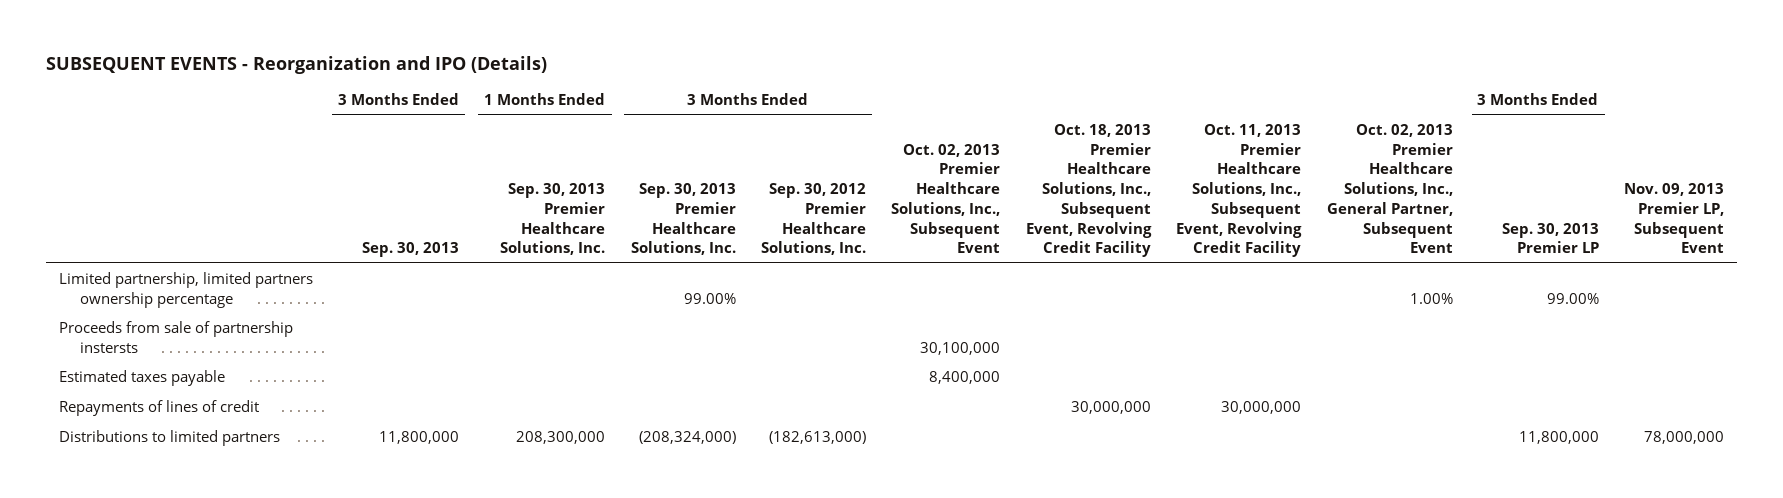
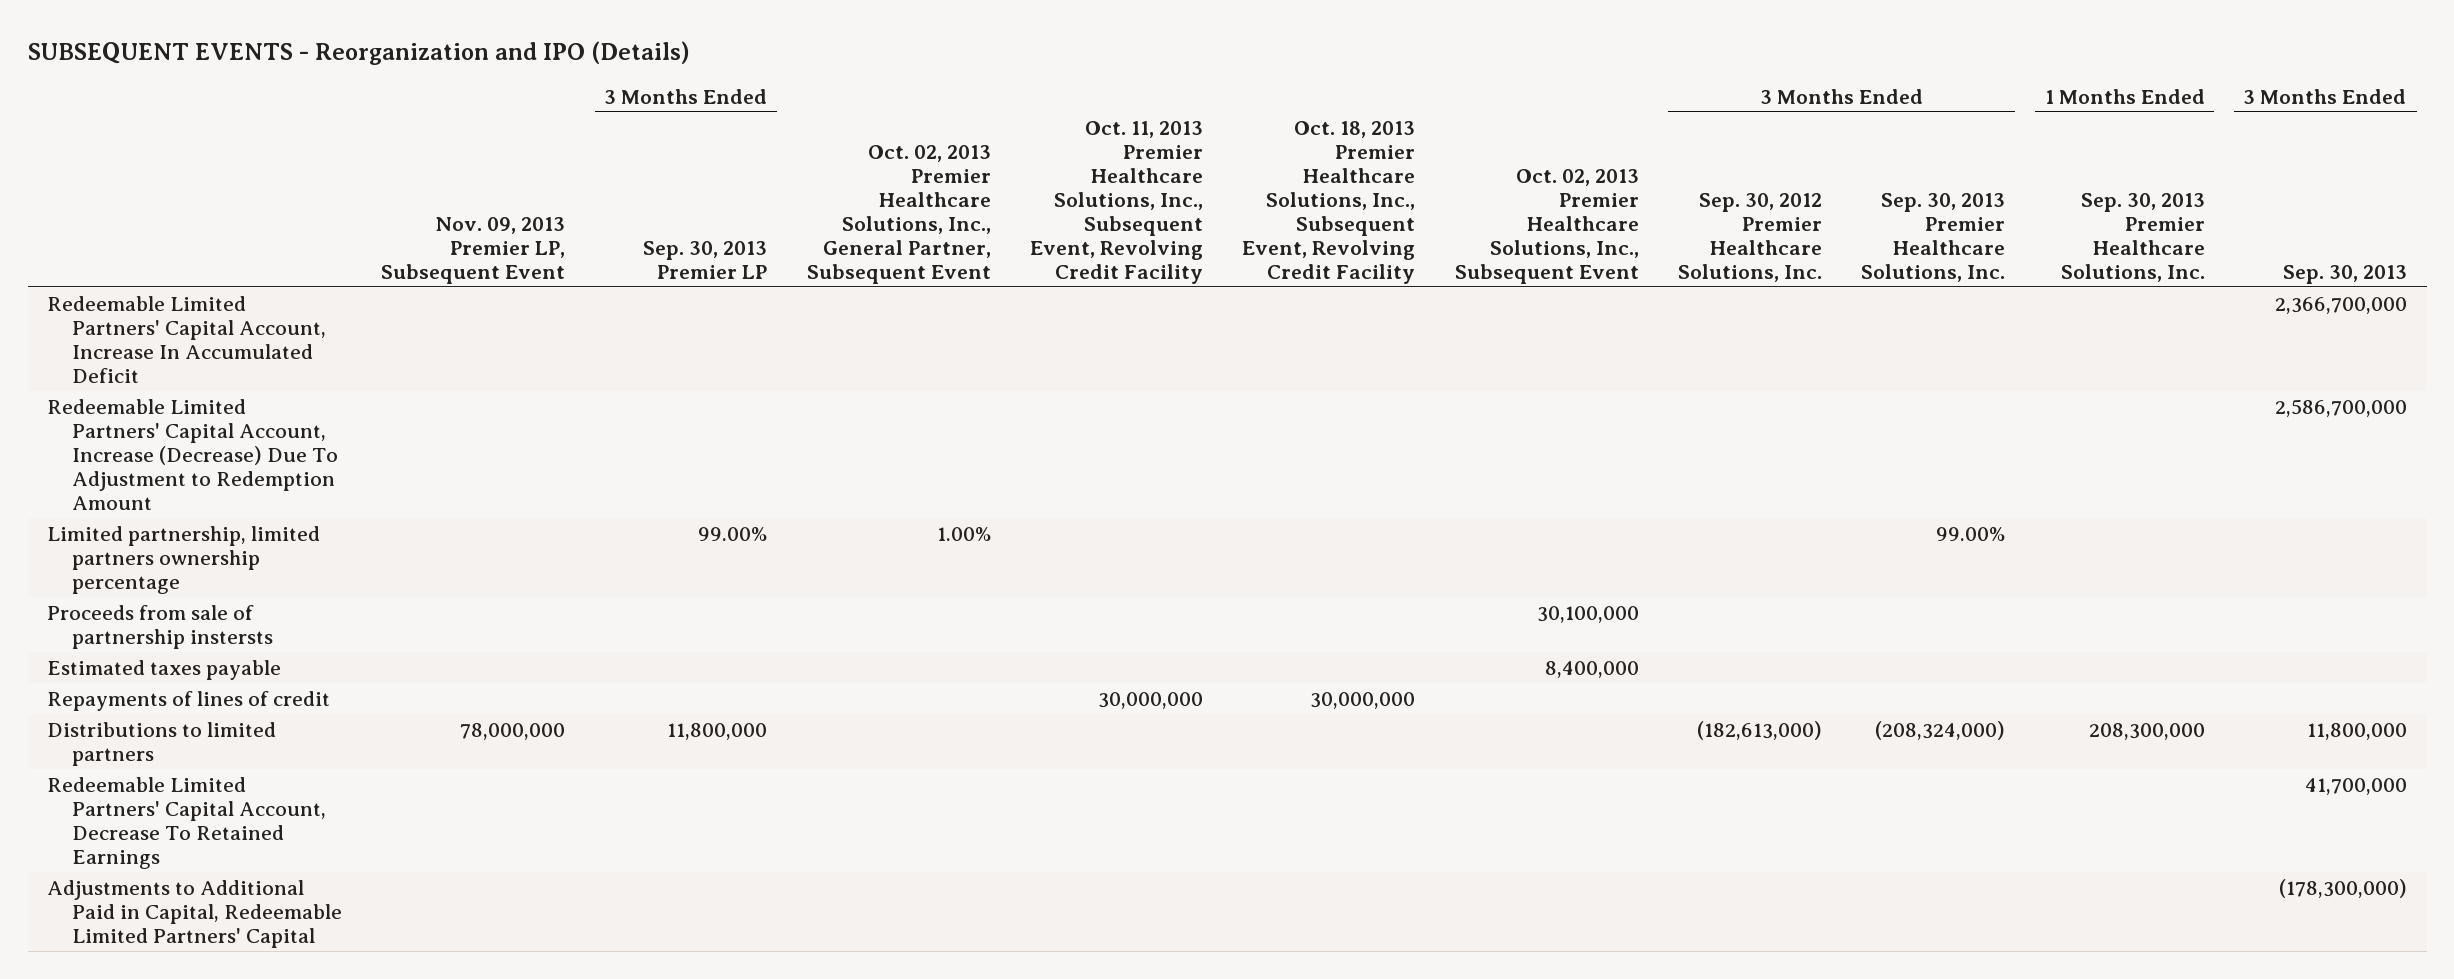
none -> [47,295,326,383] Redeemable Limited Partners' Capital Account, Increase In Accumulated Deficit
none -> [47,398,338,510] Redeemable Limited Partners' Capital Account, Increase (Decrease) Due To Adjustment to Redemption Amount
none -> [47,776,326,869] Redeemable Limited Partners' Capital Account, Decrease To Retained Earnings
none -> [47,879,342,948] Adjustments to Additional Paid in Capital, Redeemable Limited Partners' Capital

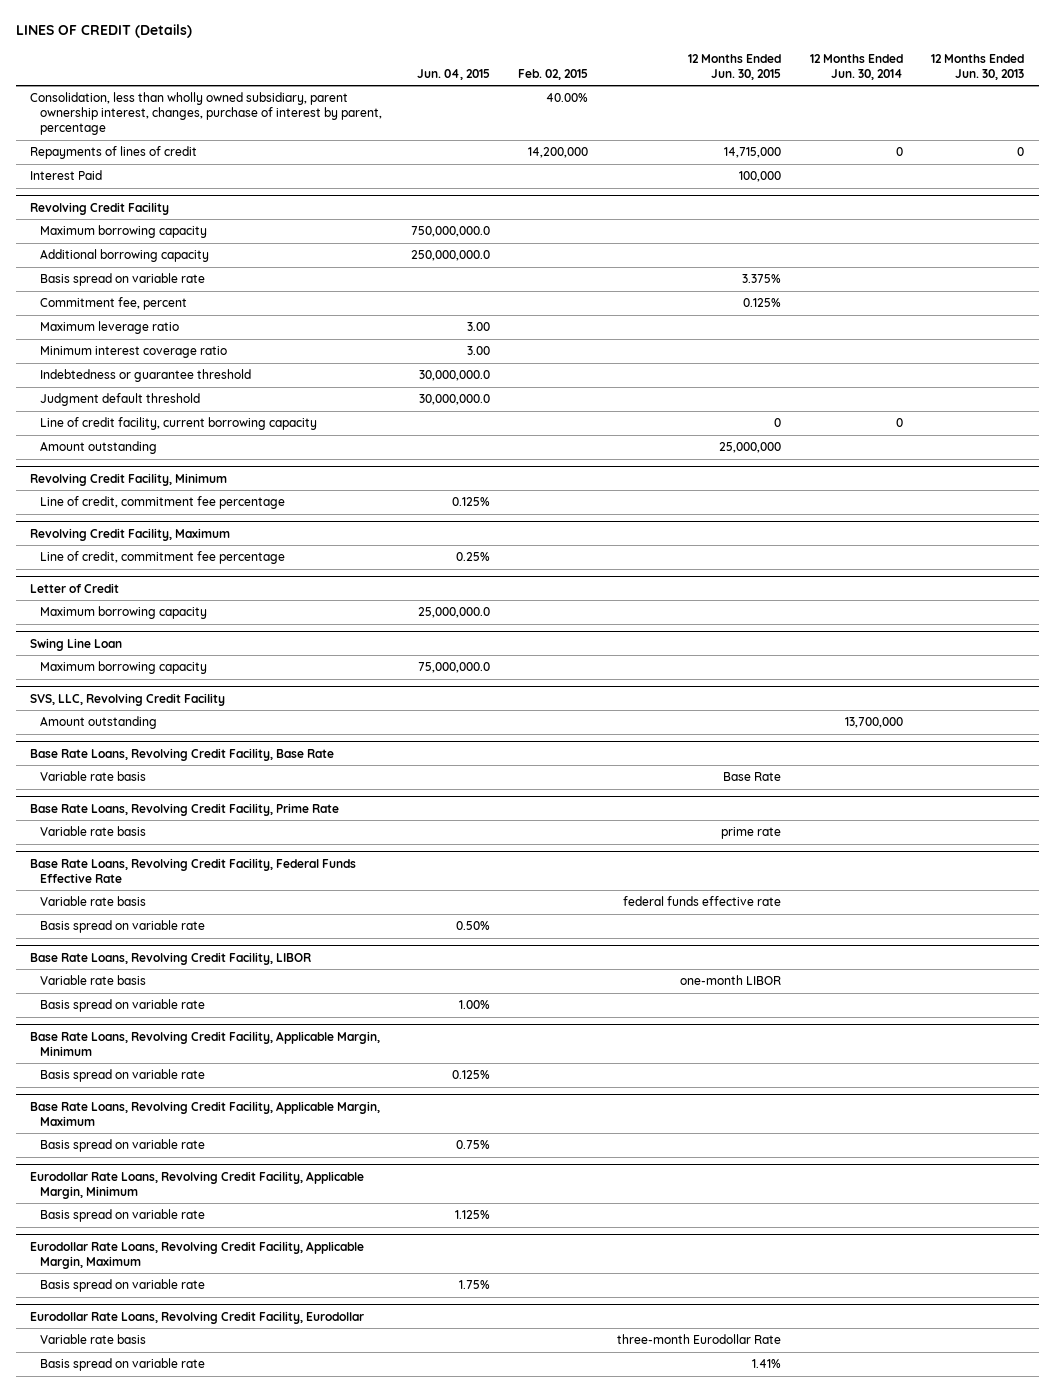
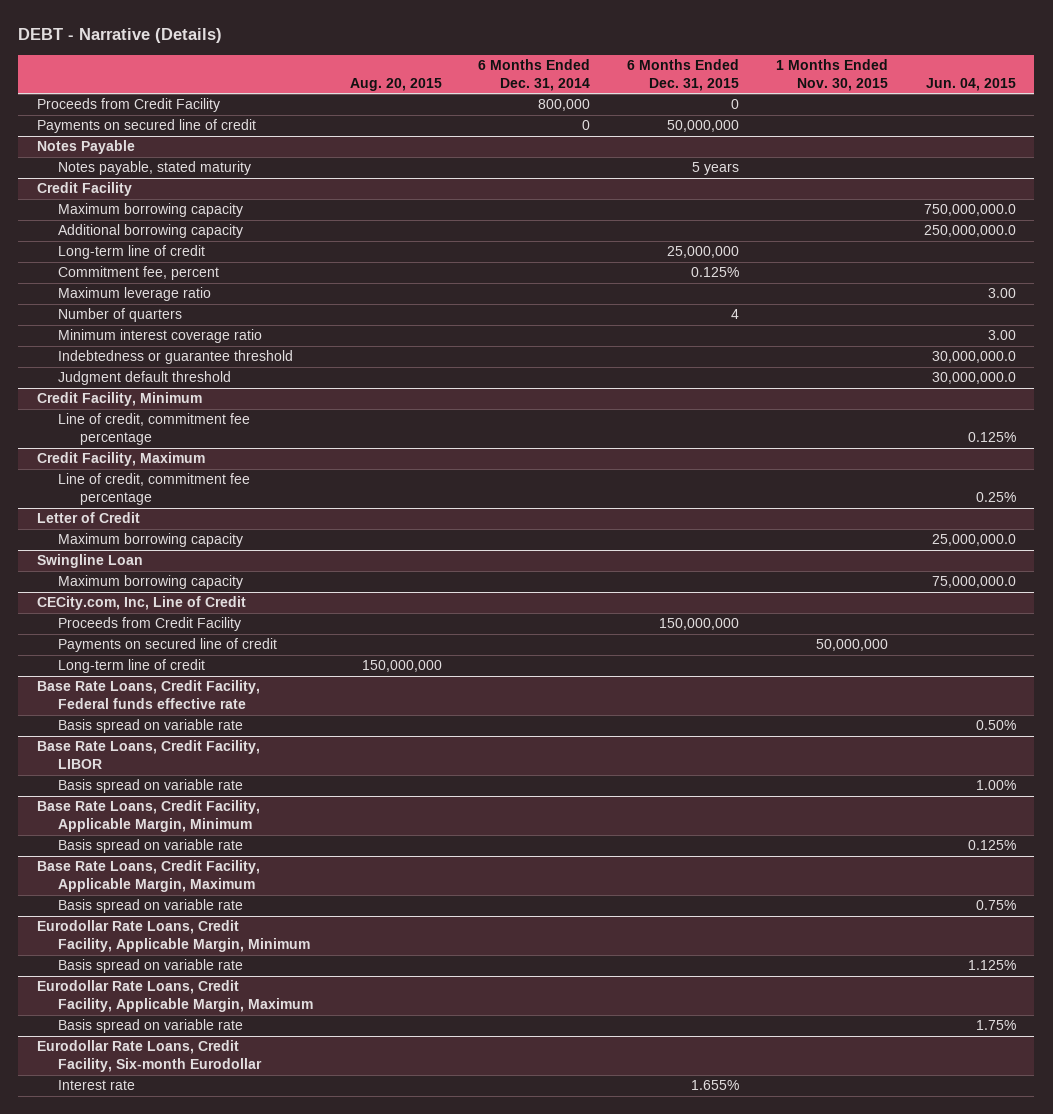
[15,23,192,38] LINES OF CREDIT (Details) -> [18,28,223,44] DEBT - Narrative (Details)
[518,68,589,80] Feb. 02, 2015 -> none
[688,53,782,80] 12 Months Ended Jun. 30, 2015 -> none
[809,53,903,80] 12 Months Ended Jun. 30, 2014 -> none
[931,53,1025,80] 12 Months Ended Jun. 30, 2013 -> none
none -> [349,77,442,91] Aug. 20, 2015
none -> [478,59,591,91] 6 Months Ended Dec. 31, 2014
none -> [626,59,739,91] 6 Months Ended Dec. 31, 2015
none -> [775,59,888,91] 1 Months Ended Nov. 30, 2015
[30,92,383,136] Consolidation, less than wholly owned subsidiary, parent ownership interest, changes, purchase of interest by parent, percentage -> none
[30,146,198,160] Repayments of lines of credit -> none
[30,170,103,181] Interest Paid -> none
none -> [36,98,220,113] Proceeds from Credit Facility
none -> [36,119,256,134] Payments on secured line of credit
none -> [36,140,135,155] Notes Payable
none -> [58,161,252,176] Notes payable, stated maturity
[30,201,170,215] Revolving Credit Facility -> [36,182,132,197] Credit Facility
[40,273,206,287] Basis spread on variable rate -> none
none -> [58,245,206,260] Long-term line of credit
none -> [58,308,183,323] Number of quarters
[40,417,318,431] Line of credit facility, current borrowing capacity -> none
[40,441,158,455] Amount outstanding -> none
[30,472,228,486] Revolving Credit Facility, Minimum -> [36,392,202,407] Credit Facility, Minimum
[30,527,231,541] Revolving Credit Facility, Maximum -> [36,452,205,467] Credit Facility, Maximum
[30,637,123,651] Swing Line Loan -> [36,554,143,569] Swingline Loan
[30,692,226,706] SVS, LLC, Revolving Credit Facility -> none
[40,716,158,730] Amount outstanding -> none
[30,747,335,761] Base Rate Loans, Revolving Credit Facility, Base Rate -> none
[40,771,147,782] Variable rate basis -> none
[30,802,340,816] Base Rate Loans, Revolving Credit Facility, Prime Rate -> none
[40,826,147,837] Variable rate basis -> none
[40,896,147,907] Variable rate basis -> none
none -> [36,596,246,611] CECity.com, Inc, Line of Credit
none -> [58,617,242,632] Proceeds from Credit Facility
none -> [58,638,278,653] Payments on secured line of credit
none -> [58,659,206,674] Long-term line of credit
[30,857,357,883] Base Rate Loans, Revolving Credit Facility, Federal Funds Effective Rate -> [36,680,260,710] Base Rate Loans, Credit Facility, Federal funds effective rate
[40,975,147,986] Variable rate basis -> none
[30,951,312,965] Base Rate Loans, Revolving Credit Facility, LIBOR -> [36,740,260,770] Base Rate Loans, Credit Facility, LIBOR
[30,1030,381,1056] Base Rate Loans, Revolving Credit Facility, Applicable Margin, Minimum -> [36,800,260,833] Base Rate Loans, Credit Facility, Applicable Margin, Minimum
[30,1100,381,1126] Base Rate Loans, Revolving Credit Facility, Applicable Margin, Maximum -> [36,860,260,893] Base Rate Loans, Credit Facility, Applicable Margin, Maximum
[30,1170,365,1199] Eurodollar Rate Loans, Revolving Credit Facility, Applicable Margin, Minimum -> [36,920,311,953] Eurodollar Rate Loans, Credit Facility, Applicable Margin, Minimum
[30,1240,365,1269] Eurodollar Rate Loans, Revolving Credit Facility, Applicable Margin, Maximum -> [36,980,314,1013] Eurodollar Rate Loans, Credit Facility, Applicable Margin, Maximum
[40,1334,147,1345] Variable rate basis -> none
[40,1358,206,1372] Basis spread on variable rate -> none
[30,1310,365,1324] Eurodollar Rate Loans, Revolving Credit Facility, Eurodollar -> [36,1040,263,1073] Eurodollar Rate Loans, Credit Facility, Six-month Eurodollar
none -> [58,1080,136,1091] Interest rate

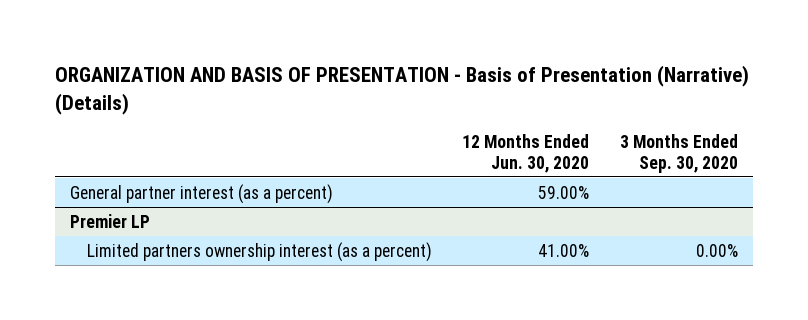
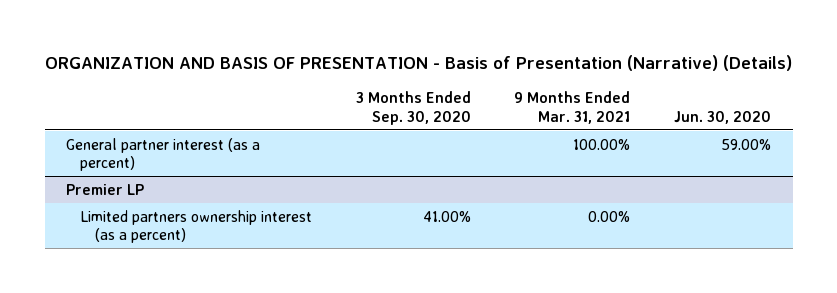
[462,133,590,173] 12 Months Ended Jun. 30, 2020 -> none
none -> [514,90,631,124] 9 Months Ended Mar. 31, 2021
none -> [673,110,771,124] Jun. 30, 2020
[695,243,738,257] 0.00% -> [422,210,471,222] 41.00%

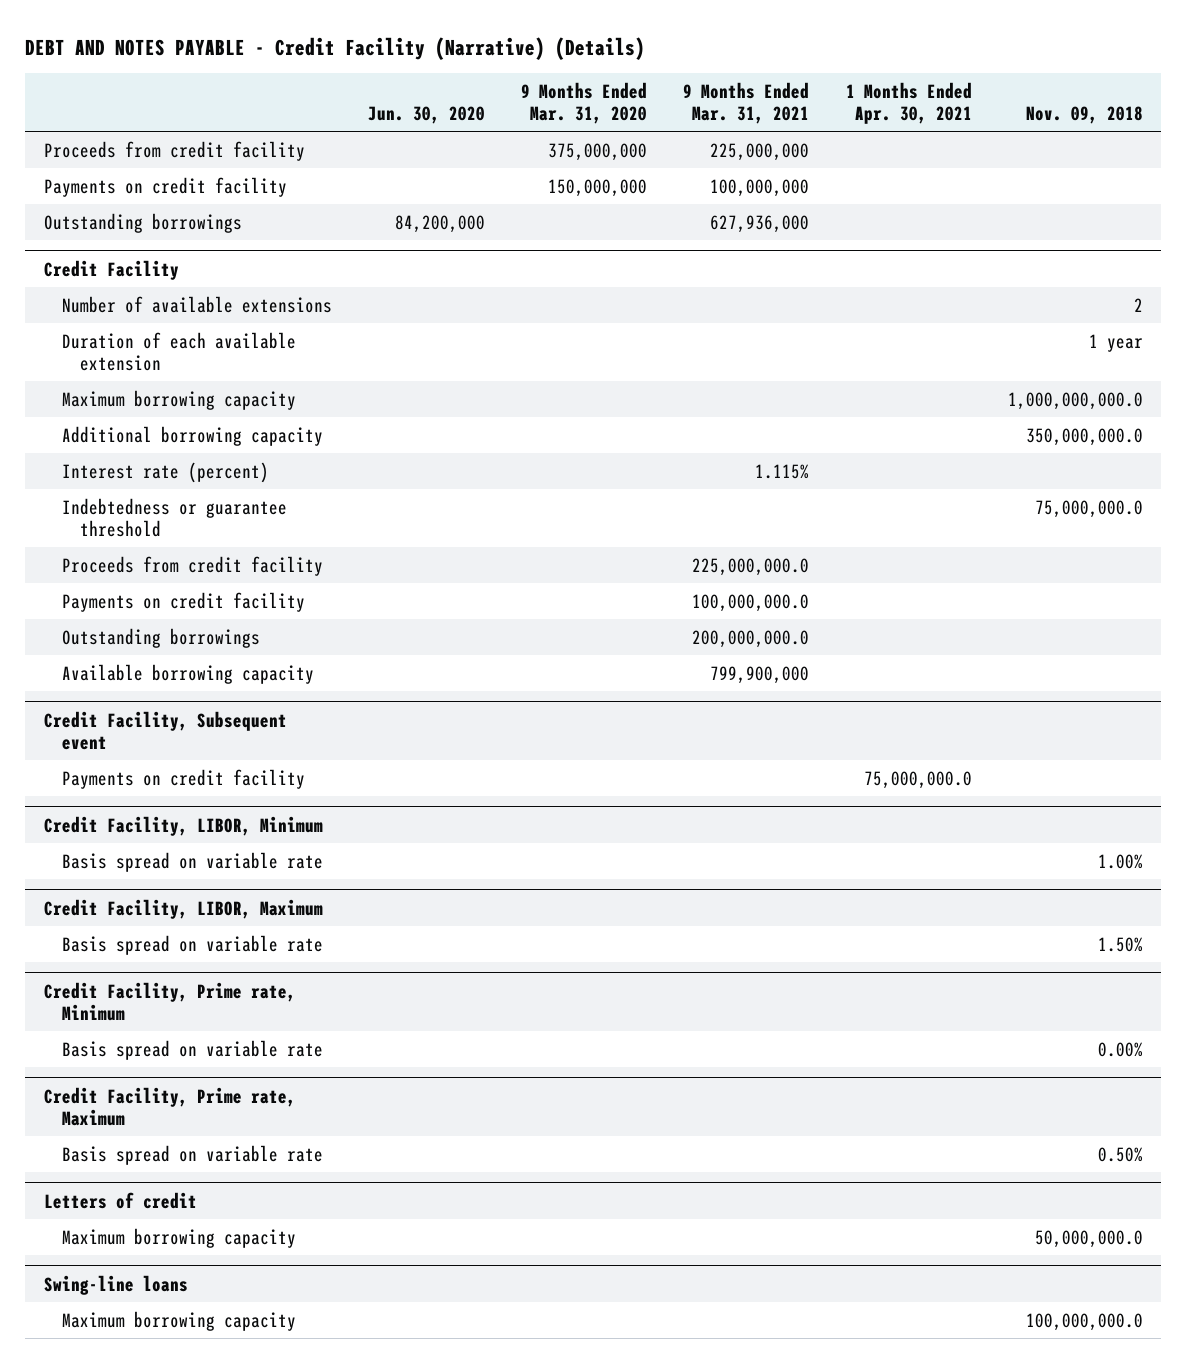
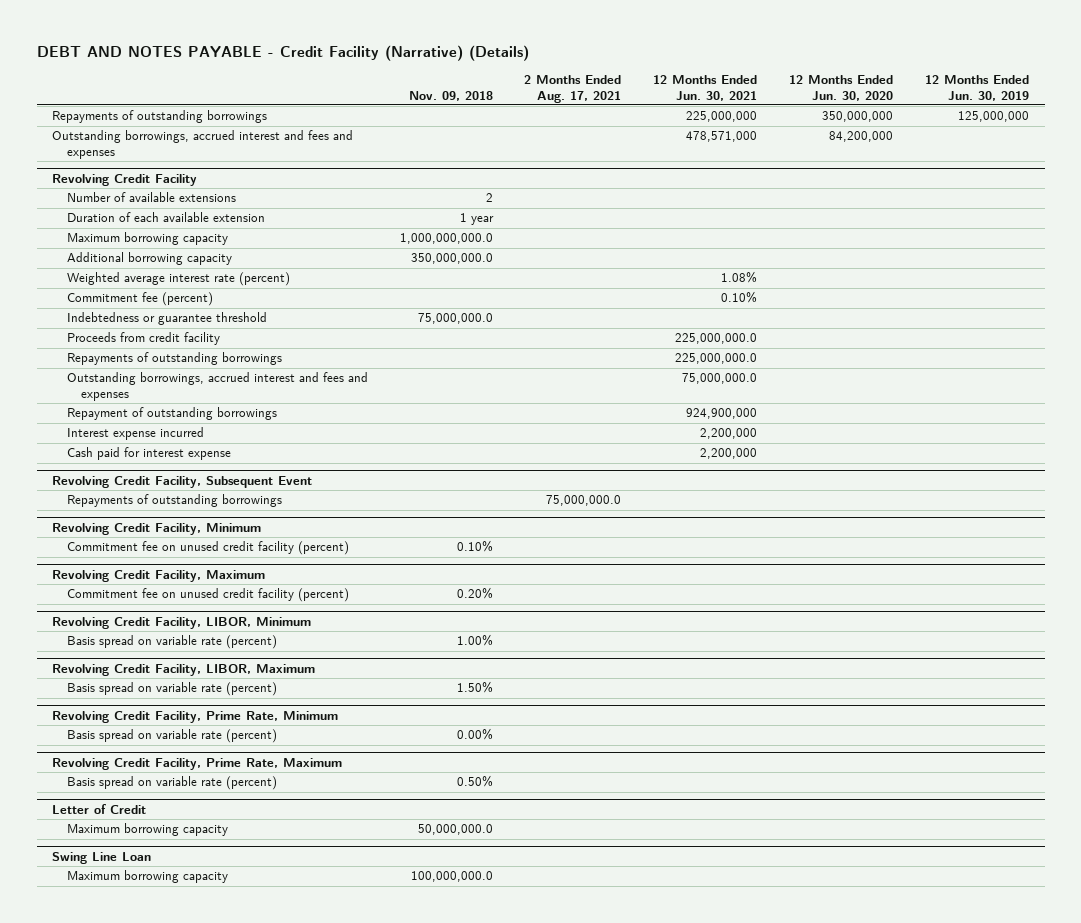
[368,105,486,124] Jun. 30, 2020 -> none
[521,81,648,124] 9 Months Ended Mar. 31, 2020 -> none
[683,81,810,124] 9 Months Ended Mar. 31, 2021 -> none
[845,81,972,124] 1 Months Ended Apr. 30, 2021 -> none
none -> [524,75,622,103] 2 Months Ended Aug. 17, 2021
none -> [653,75,758,101] 12 Months Ended Jun. 30, 2021
none -> [788,75,893,101] 12 Months Ended Jun. 30, 2020
none -> [924,75,1029,101] 12 Months Ended Jun. 30, 2019
[43,140,305,161] Proceeds from credit facility -> none
[43,176,287,197] Payments on credit facility -> [52,110,268,124] Repayments of outstanding borrowings
[43,212,242,233] Outstanding borrowings -> [52,130,354,159] Outstanding borrowings, accrued interest and fees and expenses
[43,259,179,280] Credit Facility -> [52,174,198,187] Revolving Credit Facility
[61,461,269,483] Interest rate (percent) -> [66,272,290,287] Weighted average interest rate (percent)
none -> [66,292,213,307] Commitment fee (percent)
[61,591,305,612] Payments on credit facility -> [66,352,282,366] Repayments of outstanding borrowings
[61,627,260,648] Outstanding borrowings -> [66,372,368,401] Outstanding borrowings, accrued interest and fees and expenses
[61,663,314,684] Available borrowing capacity -> [66,407,277,421] Repayment of outstanding borrowings
none -> [66,427,204,441] Interest expense incurred
none -> [66,447,231,461] Cash paid for interest expense
[43,710,287,750] Credit Facility, Subsequent event -> [52,476,313,489] Revolving Credit Facility, Subsequent Event
[61,768,305,789] Payments on credit facility -> [66,494,282,508] Repayments of outstanding borrowings
none -> [52,523,262,536] Revolving Credit Facility, Minimum
none -> [66,541,349,556] Commitment fee on unused credit facility (percent)
none -> [52,570,266,583] Revolving Credit Facility, Maximum
none -> [66,588,349,603] Commitment fee on unused credit facility (percent)
[43,815,323,836] Credit Facility, LIBOR, Minimum -> [52,617,312,630] Revolving Credit Facility, LIBOR, Minimum
[61,851,323,872] Basis spread on variable rate -> [66,635,277,650] Basis spread on variable rate (percent)
[43,898,323,919] Credit Facility, LIBOR, Maximum -> [52,664,316,677] Revolving Credit Facility, LIBOR, Maximum
[61,934,323,955] Basis spread on variable rate -> [66,682,277,697] Basis spread on variable rate (percent)
[43,981,296,1021] Credit Facility, Prime rate, Minimum -> [52,711,339,724] Revolving Credit Facility, Prime Rate, Minimum
[61,1039,323,1060] Basis spread on variable rate -> [66,729,277,744] Basis spread on variable rate (percent)
[43,1086,296,1126] Credit Facility, Prime rate, Maximum -> [52,758,343,771] Revolving Credit Facility, Prime Rate, Maximum
[61,1144,323,1165] Basis spread on variable rate -> [66,776,277,791] Basis spread on variable rate (percent)
[43,1191,197,1209] Letters of credit -> [52,804,147,815] Letter of Credit
[43,1274,188,1295] Swing-line loans -> [52,852,152,865] Swing Line Loan

